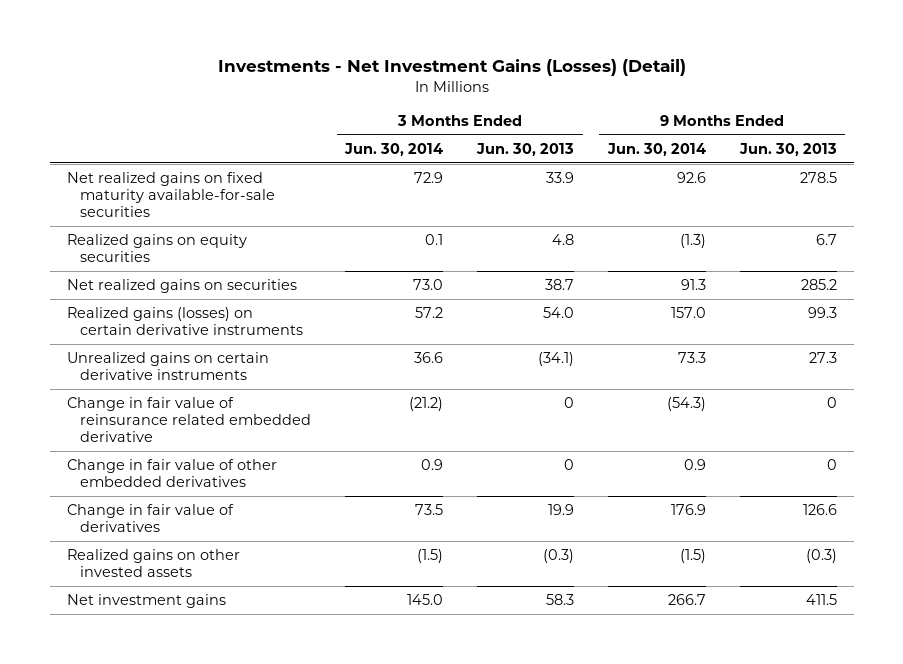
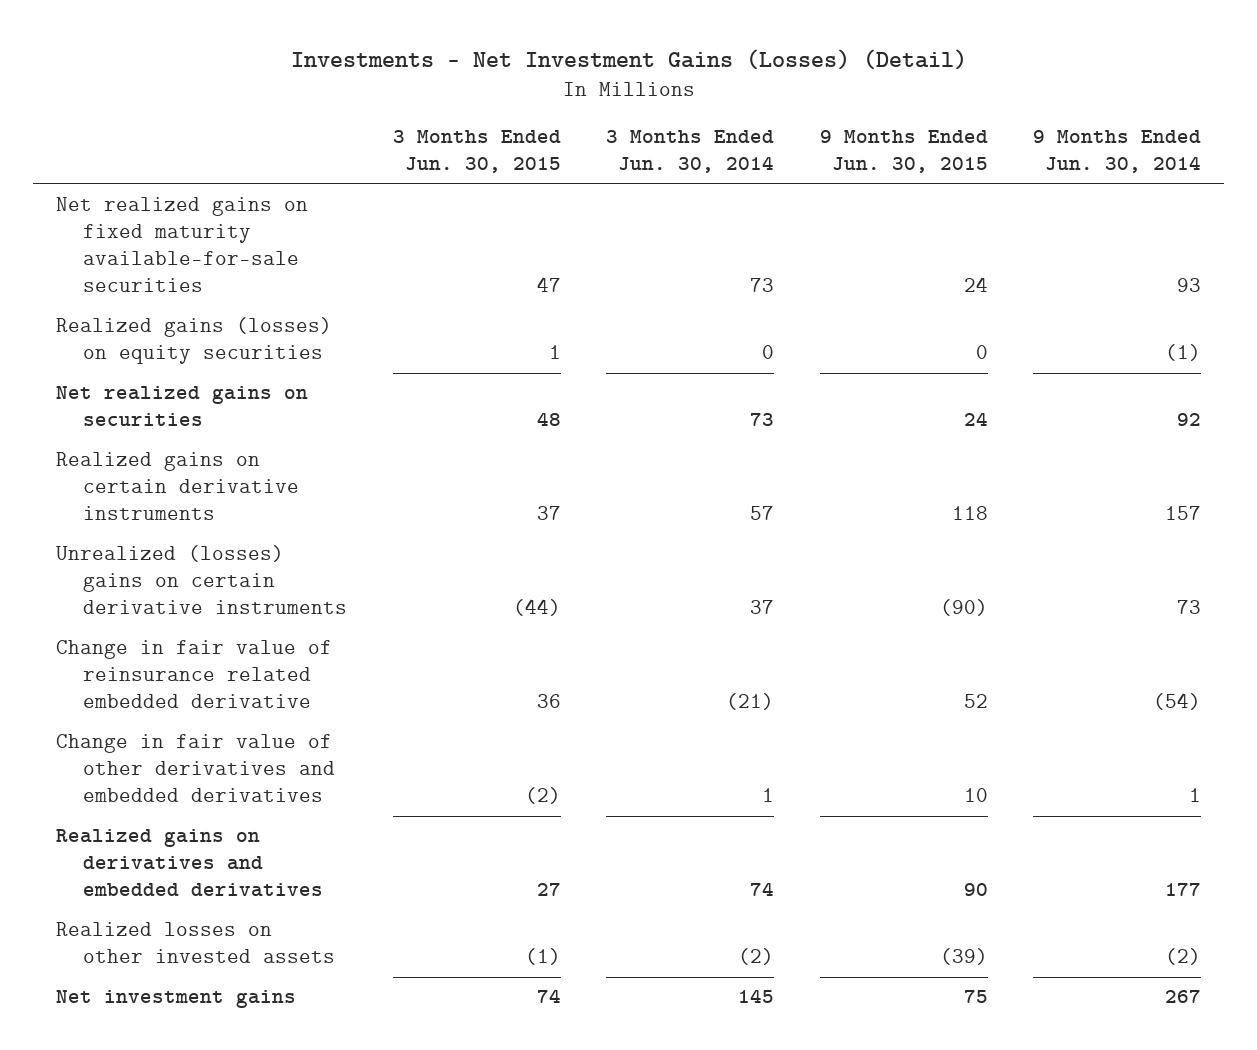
[476,142,575,156] Jun. 30, 2013 -> none
[738,142,837,156] Jun. 30, 2013 -> none
none -> [392,130,561,174] 3 Months Ended Jun. 30, 2015
none -> [819,130,988,174] 9 Months Ended Jun. 30, 2015
[66,504,234,533] Change in fair value of derivatives -> none
[414,172,444,184] 72.9 -> [750,278,775,293] 73
[676,172,706,184] 92.6 -> [1177,278,1202,293] 93
[66,234,247,263] Realized gains on equity securities -> [56,317,333,365] Realized gains (losses) on equity securities
[425,234,444,246] 0.1 -> [762,345,775,360] 0
[679,234,706,249] (1.3) -> [1165,344,1202,362] (1)
[413,279,444,291] 73.0 -> [750,413,775,427] 73
[680,279,706,291] 91.3 -> [1177,413,1202,427] 92
[66,307,304,336] Realized gains (losses) on certain derivative instruments -> [56,452,300,521] Realized gains on certain derivative instruments
[415,307,444,319] 57.2 -> [750,506,775,521] 57
[670,307,706,319] 157.0 -> [1165,506,1202,521] 157
[66,352,269,381] Unrealized gains on certain derivative instruments -> [56,545,348,615] Unrealized (losses) gains on certain derivative instruments
[414,352,444,364] 36.6 -> [750,600,775,615] 37
[677,352,706,364] 73.3 -> [1177,600,1202,615] 73
[409,397,444,412] (21.2) -> [726,693,775,711] (21)
[666,397,706,412] (54.3) -> [1153,693,1202,711] (54)
[66,459,277,488] Change in fair value of other embedded derivatives -> [56,734,336,803] Change in fair value of other derivatives and embedded derivatives
[421,459,444,471] 0.9 -> [762,788,775,803] 1
[683,459,706,471] 0.9 -> [1189,788,1202,803] 1
none -> [56,829,324,898] Realized gains on derivatives and embedded derivatives
[66,549,240,578] Realized gains on other invested assets -> [56,922,336,964] Realized losses on other invested assets
[417,549,444,564] (1.5) -> [738,948,775,966] (2)
[679,549,706,564] (1.5) -> [1165,948,1202,966] (2)
[407,594,444,606] 145.0 -> [738,989,775,1004] 145
[667,594,706,606] 266.7 -> [1165,990,1202,1004] 267

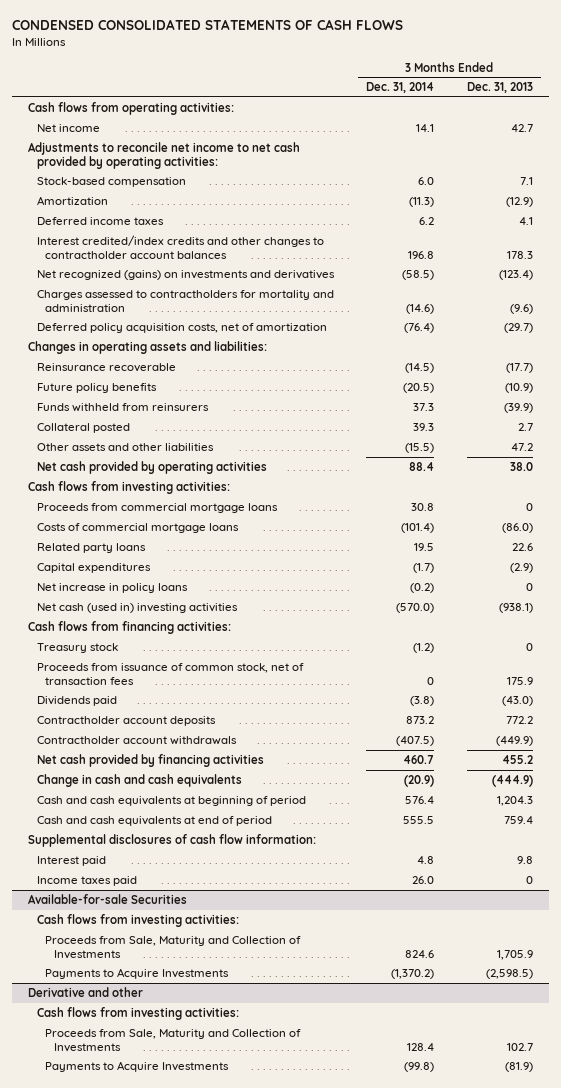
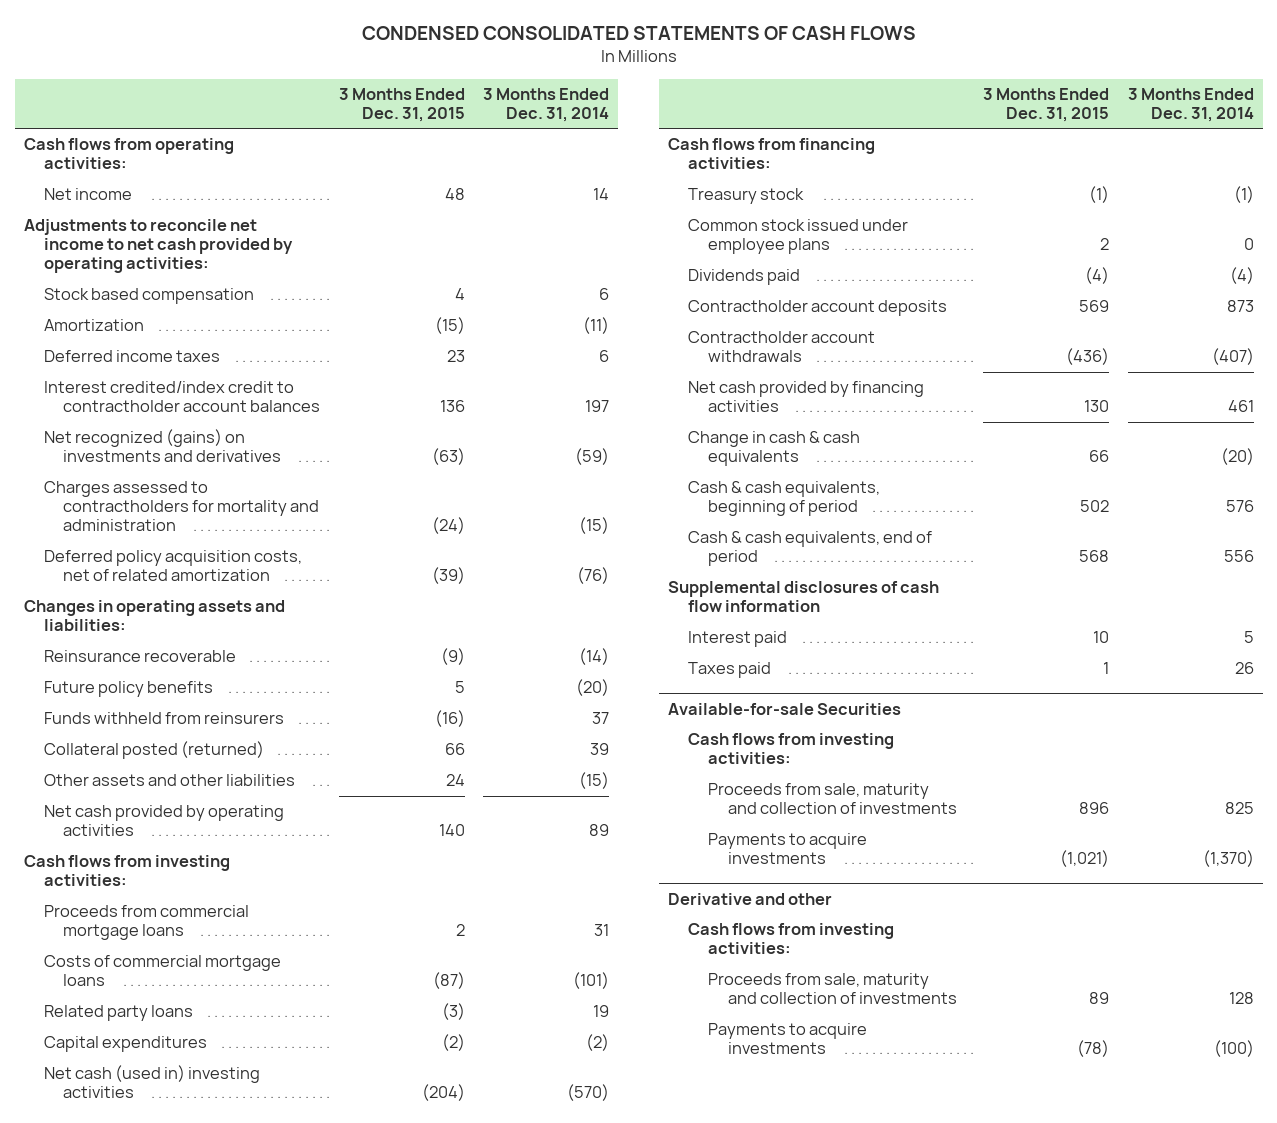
[466,82,533,94] Dec. 31, 2013 -> none
none -> [338,88,465,122] 3 Months Ended Dec. 31, 2015
[416,123,435,132] 14.1 -> [592,188,609,201] 14
[36,176,186,187] Stock-based compensation -> [43,288,254,305] Stock based compensation
[418,176,435,185] 6.0 -> [598,288,609,301] 6
[409,196,435,207] (11.3) -> [582,317,609,335] (11)
[419,216,435,225] 6.2 -> [598,350,609,363] 6
[36,234,324,259] Interest credited/index credits and other changes to contractholder account balances -> [43,381,321,413] Interest credited/index credit to contractholder account balances
[408,250,435,259] 196.8 -> [584,400,609,413] 197
[402,269,435,280] (58.5) -> [574,448,609,466] (59)
[406,303,435,314] (14.6) -> [578,517,609,535] (15)
[36,322,327,333] Deferred policy acquisition costs, net of amortization -> [43,550,302,582] Deferred policy acquisition costs, net of related amortization
[404,322,435,333] (76.4) -> [576,567,609,585] (76)
[405,362,435,373] (14.5) -> [578,648,609,666] (14)
[403,382,435,393] (20.5) -> [575,679,609,697] (20)
[413,402,435,411] 37.3 -> [591,712,609,725] 37
[36,422,130,433] Collateral posted -> [43,741,264,760] Collateral posted (returned)
[413,422,435,431] 39.3 -> [589,743,609,756] 39
[405,442,435,453] (15.5) -> [578,772,609,790] (15)
[409,461,435,471] 88.4 -> [588,824,609,837] 89
[36,582,188,593] Net increase in policy loans -> none
[411,502,435,511] 30.8 -> [593,924,609,937] 31
[401,522,435,533] (101.4) -> [572,972,609,990] (101)
[414,542,435,551] 19.5 -> [592,1005,609,1018] 19
[413,562,435,573] (1.7) -> [585,1034,609,1052] (2)
[396,602,435,613] (570.0) -> [566,1084,609,1102] (570)
[413,642,435,653] (1.2) -> [1233,186,1254,204] (1)
[36,662,304,685] Proceeds from issuance of common stock, net of transaction fees -> [688,219,909,255] Common stock issued under employee plans
[410,695,435,706] (3.8) -> [1229,267,1254,285] (4)
[406,715,435,724] 873.2 -> [1226,300,1254,313] 873
[396,735,435,746] (407.5) -> [1211,348,1254,366] (407)
[403,754,435,764] 460.7 -> [1227,400,1254,413] 461
[36,773,242,787] Change in cash and cash equivalents -> [688,431,861,467] Change in cash & cash equivalents
[404,774,435,787] (20.9) -> [1220,448,1254,466] (20)
[36,795,306,806] Cash and cash equivalents at beginning of period -> [688,481,881,517] Cash & cash equivalents, beginning of period
[405,795,435,804] 576.4 -> [1225,500,1254,513] 576
[36,815,272,826] Cash and cash equivalents at end of period -> [688,531,933,567] Cash & cash equivalents, end of period
[403,815,435,824] 555.5 -> [1223,550,1254,563] 556
[28,833,317,847] Supplemental disclosures of cash flow information: -> [668,581,940,613] Supplemental disclosures of cash flow information
[417,855,435,864] 4.8 -> [1243,631,1254,644] 5
[36,875,137,886] Income taxes paid -> [688,662,772,679] Taxes paid
[412,875,435,884] 26.0 -> [1234,662,1254,675] 26
[45,935,302,959] Proceeds from Sale, Maturity and Collection of Investments -> [708,783,957,815] Proceeds from sale, maturity and collection of investments
[405,949,435,958] 824.6 -> [1224,802,1254,815] 825
[45,967,230,979] Payments to Acquire Investments -> [708,833,868,865] Payments to acquire investments
[391,968,435,979] (1,370.2) -> [1202,850,1254,868] (1,370)
[45,1028,302,1052] Proceeds from Sale, Maturity and Collection of Investments -> [708,973,957,1005] Proceeds from sale, maturity and collection of investments
[407,1042,435,1051] 128.4 -> [1228,992,1254,1005] 128
[45,1060,230,1072] Payments to Acquire Investments -> [708,1023,868,1055] Payments to acquire investments
[404,1061,435,1072] (99.8) -> [1213,1040,1254,1058] (100)

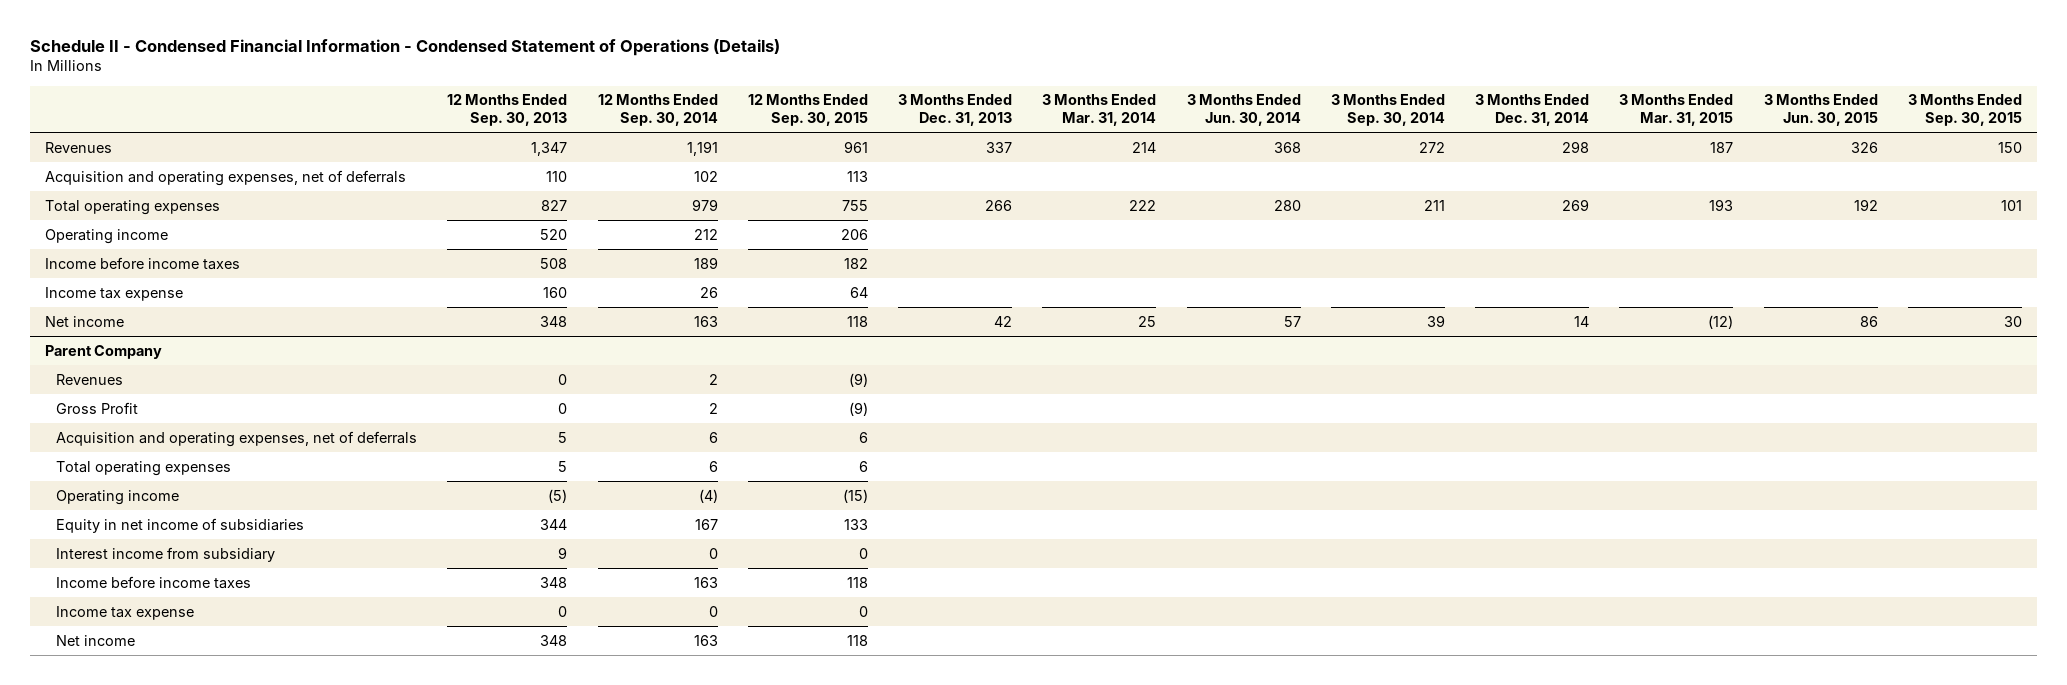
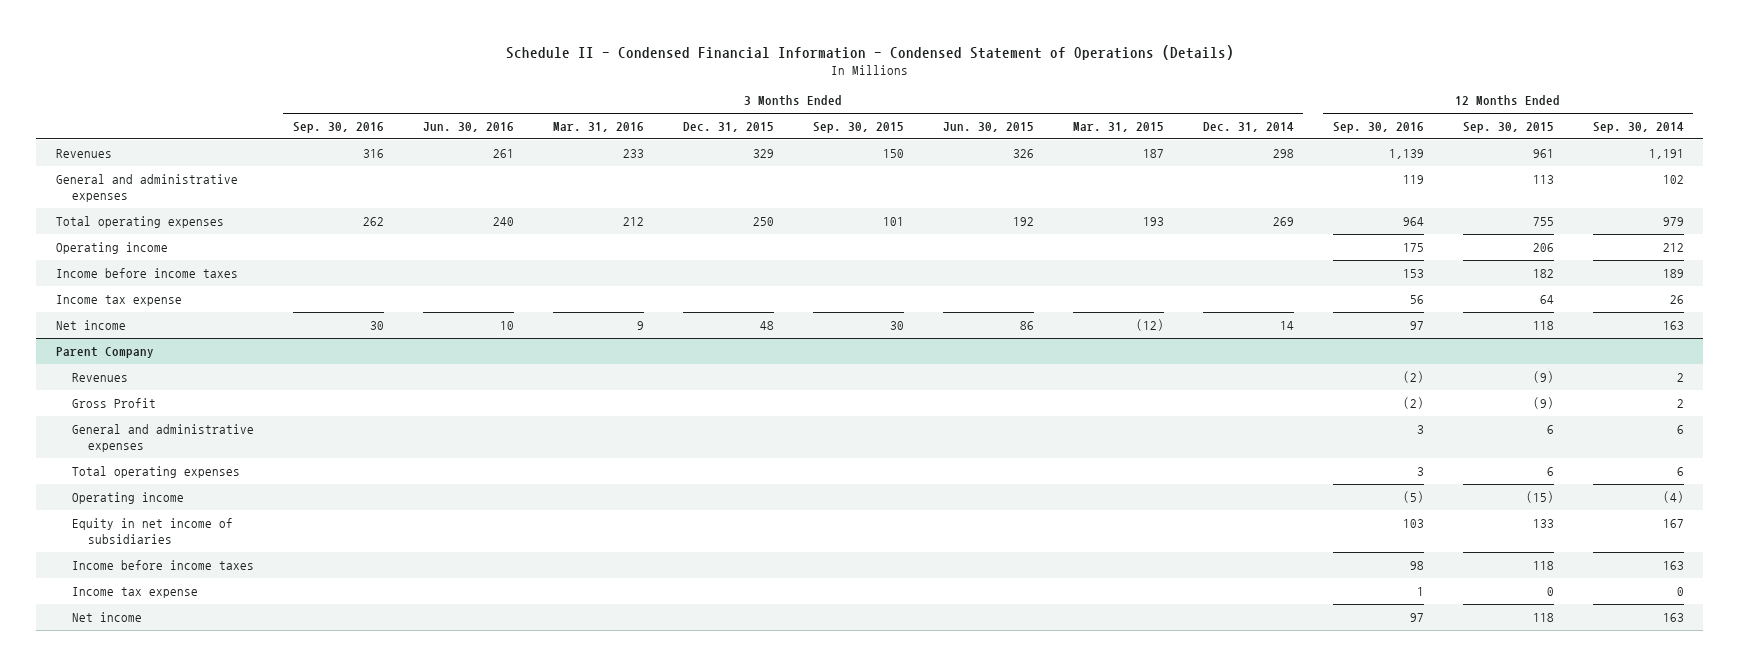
[447,94,568,127] 12 Months Ended Sep. 30, 2013 -> none
[898,94,1013,127] 3 Months Ended Dec. 31, 2013 -> none
[1042,94,1157,127] 3 Months Ended Mar. 31, 2014 -> none
[1186,94,1301,127] 3 Months Ended Jun. 30, 2014 -> none
[1330,94,1445,127] 3 Months Ended Sep. 30, 2014 -> none
none -> [292,122,384,134] Sep. 30, 2016
none -> [422,122,514,133] Jun. 30, 2016
none -> [552,122,644,133] Mar. 31, 2016
none -> [682,122,774,133] Dec. 31, 2015
none -> [1332,122,1424,134] Sep. 30, 2016
[44,169,406,186] Acquisition and operating expenses, net of deferrals -> [55,174,238,202] General and administrative expenses
[56,430,418,447] Acquisition and operating expenses, net of deferrals -> [71,424,254,452] General and administrative expenses
[56,546,276,562] Interest income from subsidiary -> none

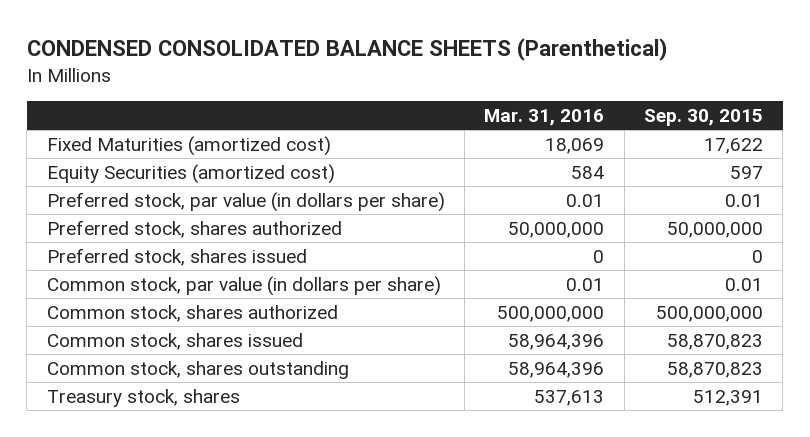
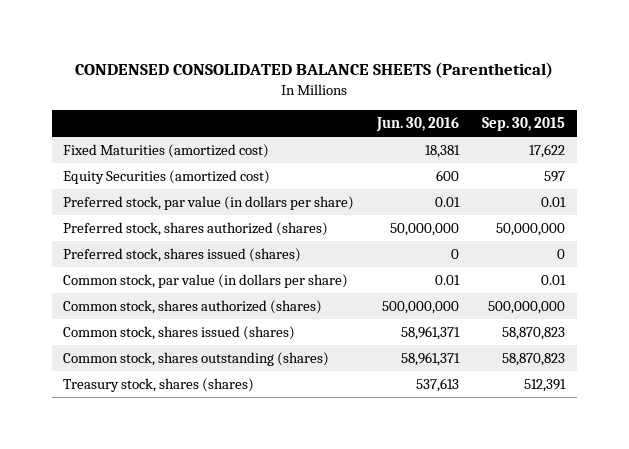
[484,108,605,126] Mar. 31, 2016 -> none
none -> [376,117,460,133] Jun. 30, 2016
[46,219,342,238] Preferred stock, shares authorized -> [63,222,329,237] Preferred stock, shares authorized (shares)
[46,247,307,266] Preferred stock, shares issued -> [63,248,302,263] Preferred stock, shares issued (shares)
[46,304,338,322] Common stock, shares authorized -> [63,300,323,315] Common stock, shares authorized (shares)
[46,332,303,350] Common stock, shares issued -> [63,326,296,341] Common stock, shares issued (shares)
[46,360,349,379] Common stock, shares outstanding -> [63,352,330,367] Common stock, shares outstanding (shares)
[46,388,240,407] Treasury stock, shares -> [63,378,255,393] Treasury stock, shares (shares)

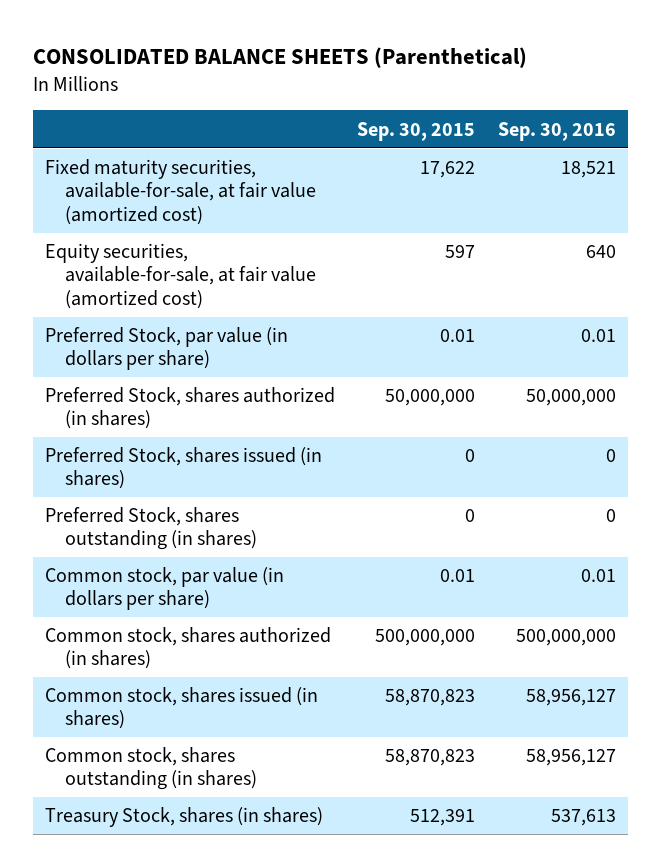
[75,61,554,78] CONDENSED CONSOLIDATED BALANCE SHEETS (Parenthetical) -> [33,46,528,68] CONSOLIDATED BALANCE SHEETS (Parenthetical)
[376,117,460,133] Jun. 30, 2016 -> none
none -> [498,121,617,141] Sep. 30, 2016
[63,144,270,159] Fixed Maturities (amortized cost) -> [44,159,316,225] Fixed maturity securities, available-for-sale, at fair value (amortized cost)
[63,170,271,185] Equity Securities (amortized cost) -> [44,243,316,309] Equity securities, available-for-sale, at fair value (amortized cost)
[63,196,355,211] Preferred stock, par value (in dollars per share) -> [44,327,288,371] Preferred Stock, par value (in dollars per share)
[63,222,329,237] Preferred stock, shares authorized (shares) -> [44,387,335,430] Preferred Stock, shares authorized (in shares)
[63,248,302,263] Preferred stock, shares issued (shares) -> [44,447,322,490] Preferred Stock, shares issued (in shares)
none -> [44,507,257,551] Preferred Stock, shares outstanding (in shares)
[63,300,323,315] Common stock, shares authorized (shares) -> [44,627,331,670] Common stock, shares authorized (in shares)
[63,326,296,341] Common stock, shares issued (shares) -> [44,687,318,730] Common stock, shares issued (in shares)
[63,352,330,367] Common stock, shares outstanding (shares) -> [44,747,257,791] Common stock, shares outstanding (in shares)
[63,378,255,393] Treasury stock, shares (shares) -> [44,807,323,828] Treasury Stock, shares (in shares)

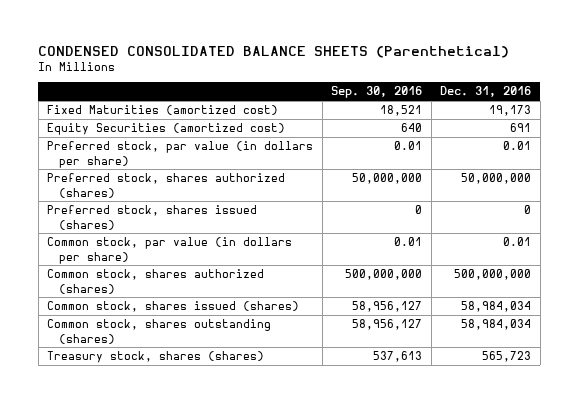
[33,46,528,68] CONSOLIDATED BALANCE SHEETS (Parenthetical) -> [38,45,510,58] CONDENSED CONSOLIDATED BALANCE SHEETS (Parenthetical)
[357,121,476,141] Sep. 30, 2015 -> none
none -> [440,86,532,98] Dec. 31, 2016
[44,507,257,551] Preferred Stock, shares outstanding (in shares) -> none
[44,159,316,225] Fixed maturity securities, available-for-sale, at fair value (amortized cost) -> [47,105,279,116] Fixed Maturities (amortized cost)
[44,243,316,309] Equity securities, available-for-sale, at fair value (amortized cost) -> [47,123,286,136] Equity Securities (amortized cost)
[44,327,288,371] Preferred Stock, par value (in dollars per share) -> [47,141,314,168] Preferred stock, par value (in dollars per share)
[44,387,335,430] Preferred Stock, shares authorized (in shares) -> [47,173,286,198] Preferred stock, shares authorized (shares)
[44,447,322,490] Preferred Stock, shares issued (in shares) -> [47,205,258,230] Preferred stock, shares issued (shares)
[44,627,331,670] Common stock, shares authorized (in shares) -> [47,269,265,294] Common stock, shares authorized (shares)
[44,687,318,730] Common stock, shares issued (in shares) -> [47,301,300,313] Common stock, shares issued (shares)
[44,747,257,791] Common stock, shares outstanding (in shares) -> [47,319,272,344] Common stock, shares outstanding (shares)
[44,807,323,828] Treasury Stock, shares (in shares) -> [47,351,265,364] Treasury stock, shares (shares)

